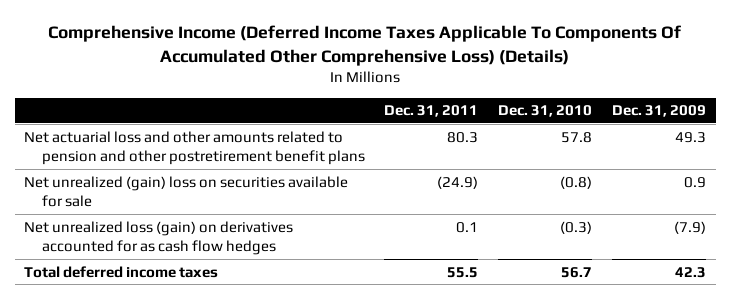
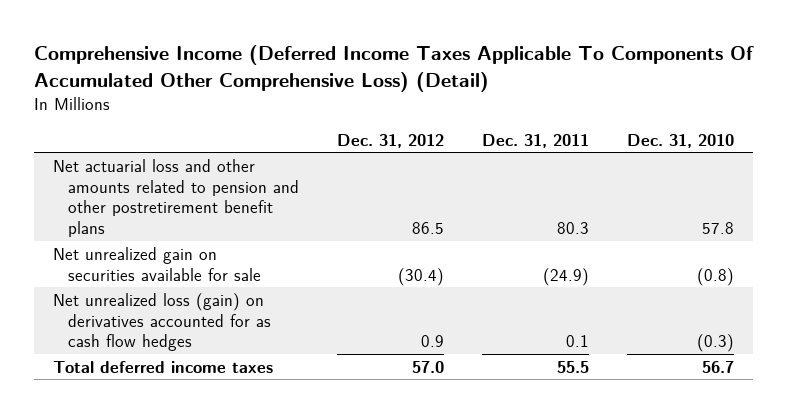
[48,25,682,66] Comprehensive Income (Deferred Income Taxes Applicable To Components Of Accumulated Other Comprehensive Loss) (Details) -> [33,45,754,92] Comprehensive Income (Deferred Income Taxes Applicable To Components Of Accumulated Other Comprehensive Loss) (Detail)
[611,105,706,118] Dec. 31, 2009 -> none
none -> [336,133,444,148] Dec. 31, 2012
[24,175,349,208] Net unrealized (gain) loss on securities available for sale -> [52,246,261,281] Net unrealized gain on securities available for sale

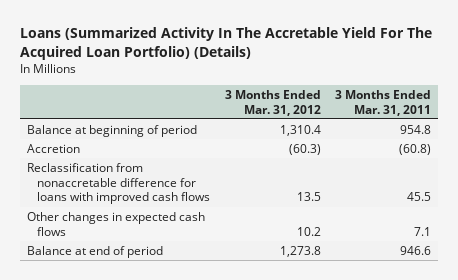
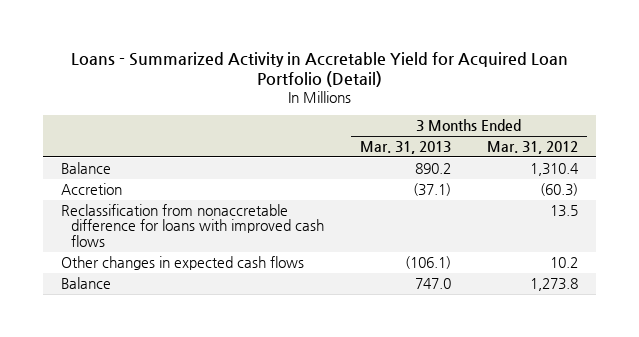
[19,27,432,60] Loans (Summarized Activity In The Accretable Yield For The Acquired Loan Portfolio) (Details) -> [70,51,568,88] Loans - Summarized Activity in Accretable Yield for Acquired Loan Portfolio (Detail)
[335,89,432,116] 3 Months Ended Mar. 31, 2011 -> none
none -> [359,140,451,154] Mar. 31, 2013
[26,124,197,137] Balance at beginning of period -> [61,161,112,174] Balance
[26,245,163,258] Balance at end of period -> [61,276,112,289] Balance

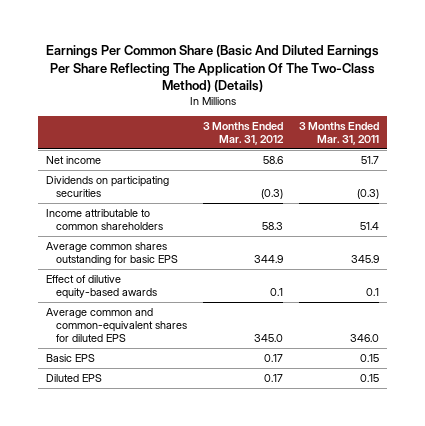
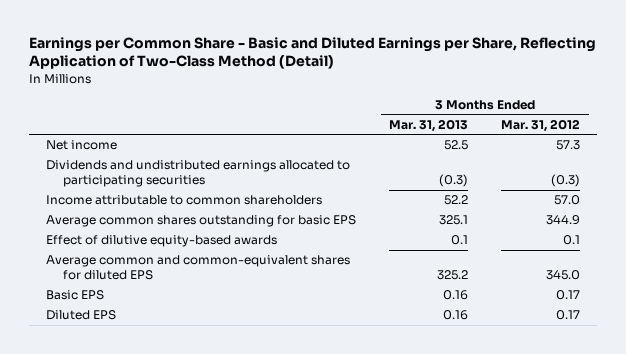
[45,45,379,92] Earnings Per Common Share (Basic And Diluted Earnings Per Share Reflecting The Application Of The Two-Class Method) (Details) -> [29,36,597,70] Earnings per Common Share - Basic and Diluted Earnings per Share, Reflecting Application of Two-Class Method (Detail)
[299,121,380,146] 3 Months Ended Mar. 31, 2011 -> none
none -> [389,118,469,132] Mar. 31, 2013
[263,155,284,164] 58.6 -> [556,140,581,151] 57.3
[46,175,170,198] Dividends on participating securities -> [45,160,350,187] Dividends and undistributed earnings allocated to participating securities
[262,222,284,231] 58.3 -> [554,195,581,206] 57.0

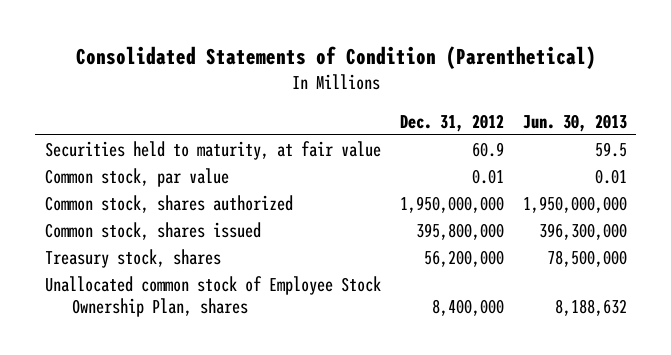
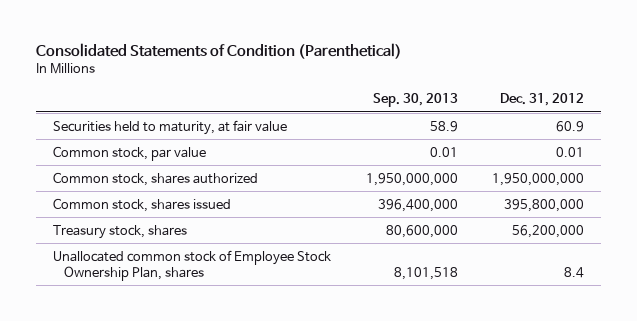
[522,113,627,132] Jun. 30, 2013 -> none
none -> [372,93,458,108] Sep. 30, 2013
[431,299,504,317] 8,400,000 -> [563,266,584,278] 8.4

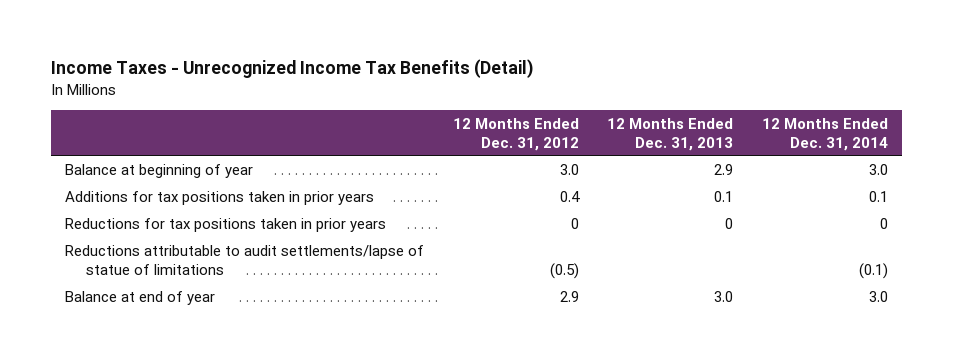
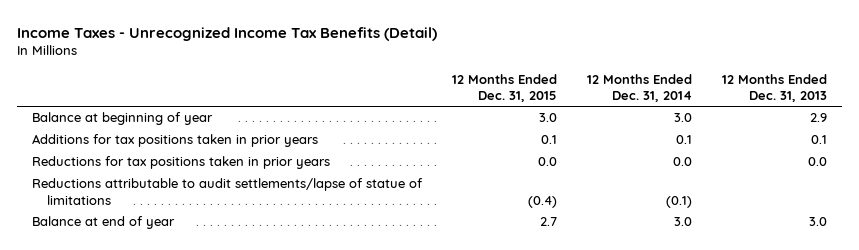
[452,117,579,151] 12 Months Ended Dec. 31, 2012 -> none
none -> [452,73,558,103] 12 Months Ended Dec. 31, 2015
[725,217,734,229] 0 -> [807,157,827,167] 0.0
[880,217,889,229] 0 -> [673,157,693,167] 0.0

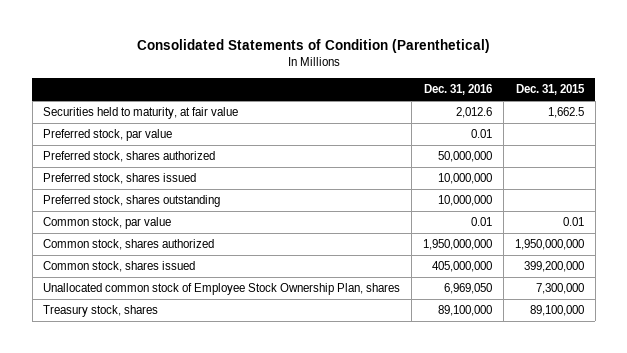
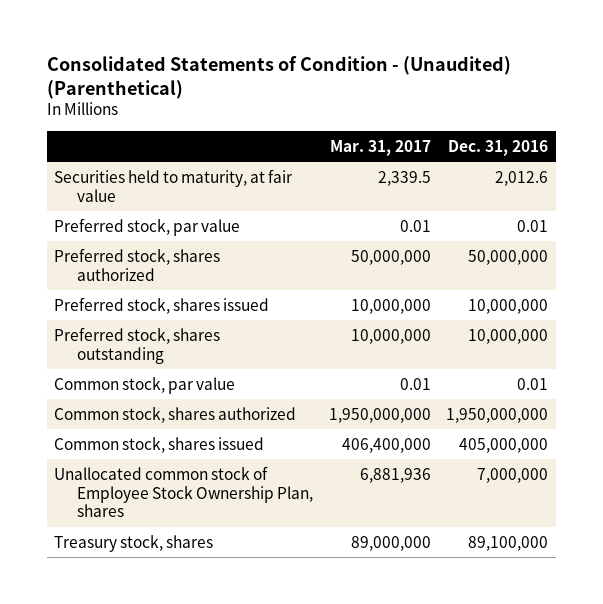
[136,39,490,54] Consolidated Statements of Condition (Parenthetical) -> [46,55,511,99] Consolidated Statements of Condition - (Unaudited) (Parenthetical)
[515,83,585,95] Dec. 31, 2015 -> none
none -> [329,139,431,156] Mar. 31, 2017
[444,283,493,295] 6,969,050 -> [477,467,549,483] 7,000,000

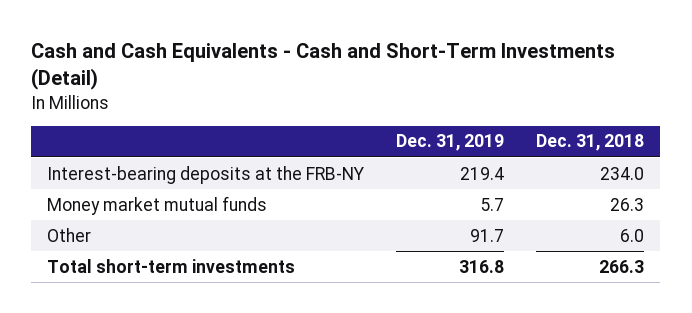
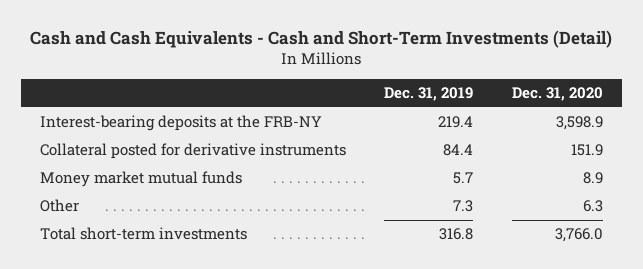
[536,134,645,152] Dec. 31, 2018 -> none
none -> [511,86,603,101] Dec. 31, 2020
none -> [40,143,347,160] Collateral posted for derivative instruments
[470,228,505,242] 91.7 -> [453,200,474,213] 7.3

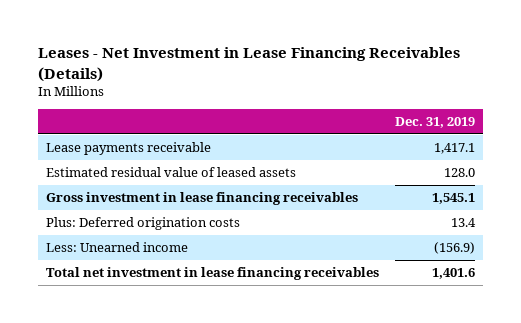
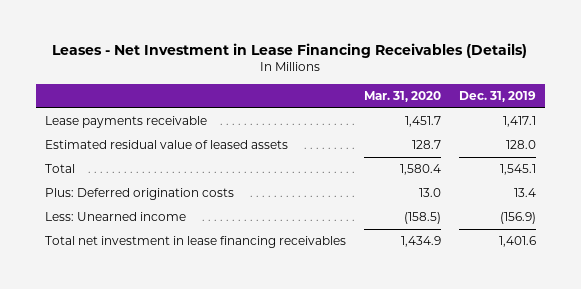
none -> [363,91,441,103] Mar. 31, 2020
[45,192,358,206] Gross investment in lease financing receivables -> [44,164,75,174] Total

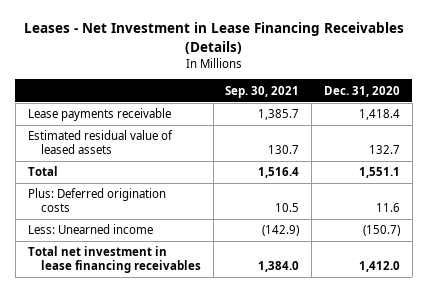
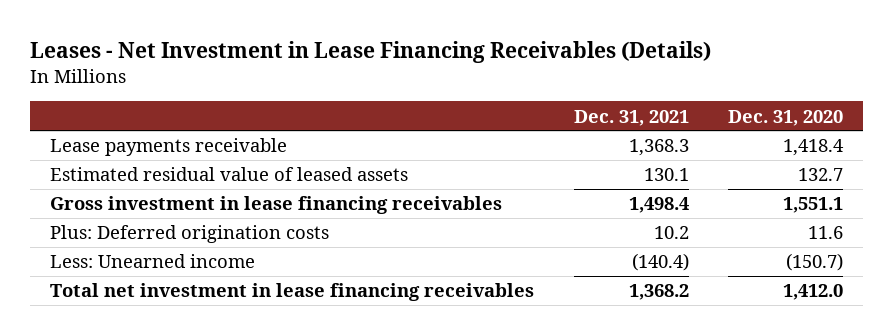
[225,85,300,98] Sep. 30, 2021 -> none
none -> [573,109,689,126] Dec. 31, 2021
[27,166,58,177] Total -> [49,196,502,215] Gross investment in lease financing receivables

